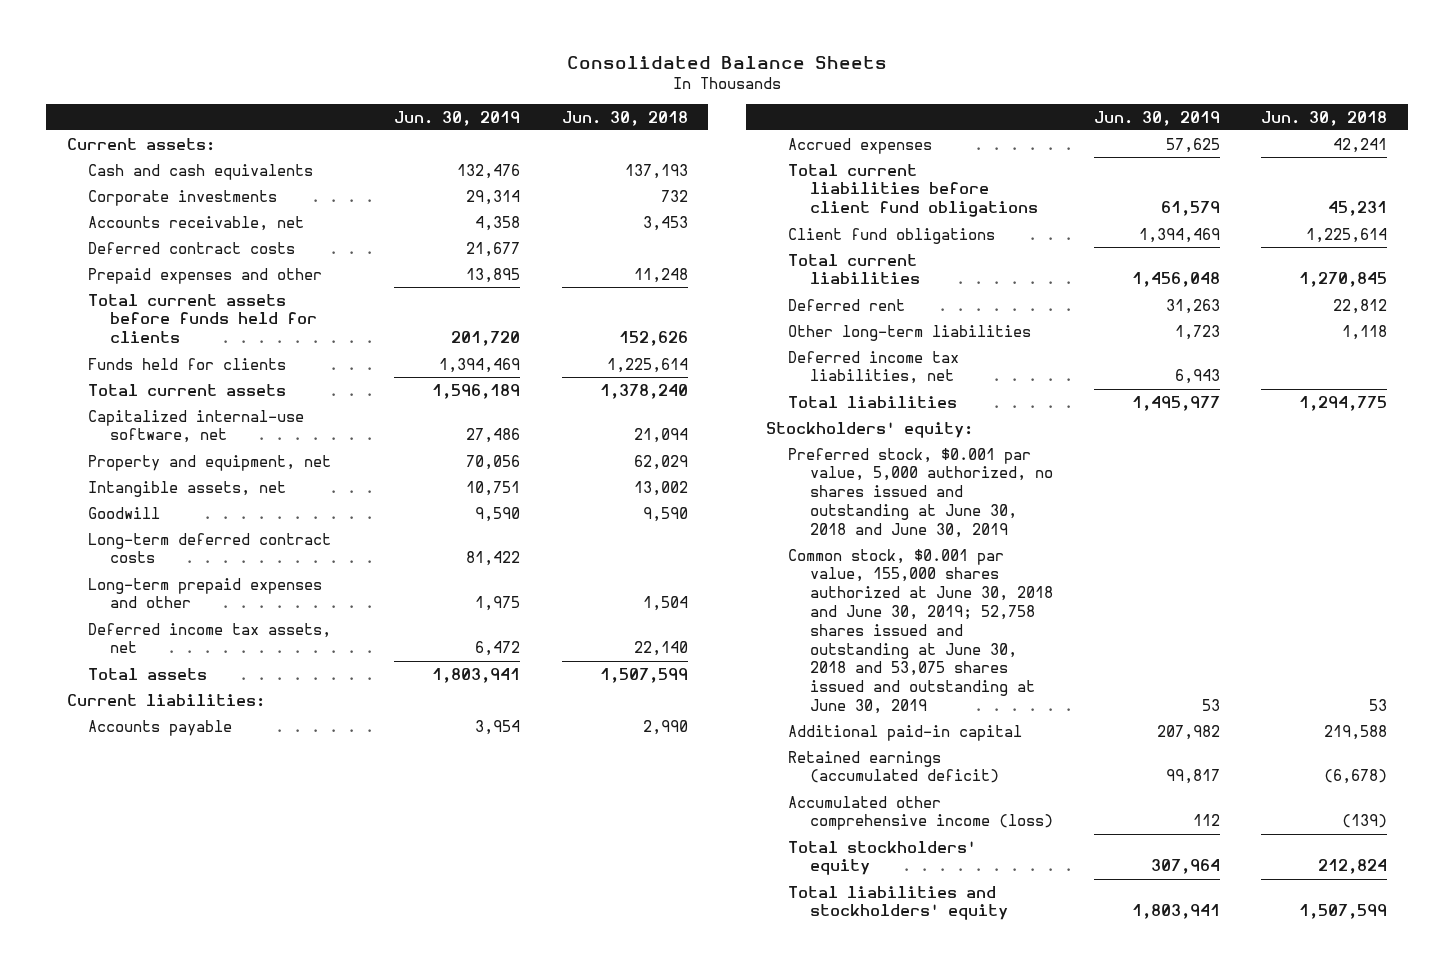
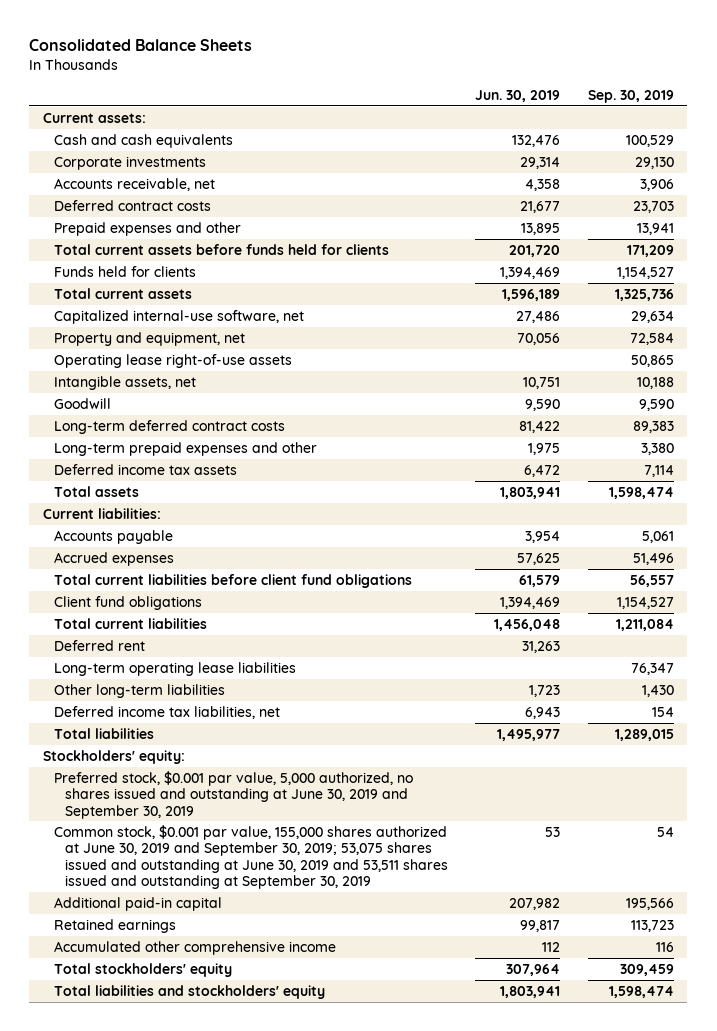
[561,110,688,126] Jun. 30, 2018 -> none
none -> [587,90,674,104] Sep. 30, 2019
none -> [53,353,292,368] Operating lease right-of-use assets
[88,622,332,654] Deferred income tax assets, net -> [53,463,237,475] Deferred income tax assets
none -> [53,661,296,676] Long-term operating lease liabilities
[787,447,1053,538] Preferred stock, $0.001 par value, 5,000 authorized, no shares issued and outstanding at June 30, 2018 and June 30, 2019 -> [53,770,413,819] Preferred stock, $0.001 par value, 5,000 authorized, no shares issued and outstanding at June 30, 2019 and September 30, 2019
[787,548,1053,714] Common stock, $0.001 par value, 155,000 shares authorized at June 30, 2018 and June 30, 2019; 52,758 shares issued and outstanding at June 30, 2018 and 53,075 shares issued and outstanding at June 30, 2019 -> [53,824,448,889] Common stock, $0.001 par value, 155,000 shares authorized at June 30, 2019 and September 30, 2019; 53,075 shares issued and outstanding at June 30, 2019 and 53,511 shares issued and outstanding at September 30, 2019
[787,750,999,784] Retained earnings (accumulated deficit) -> [53,918,176,933] Retained earnings
[787,795,1053,831] Accumulated other comprehensive income (loss) -> [53,940,336,955] Accumulated other comprehensive income

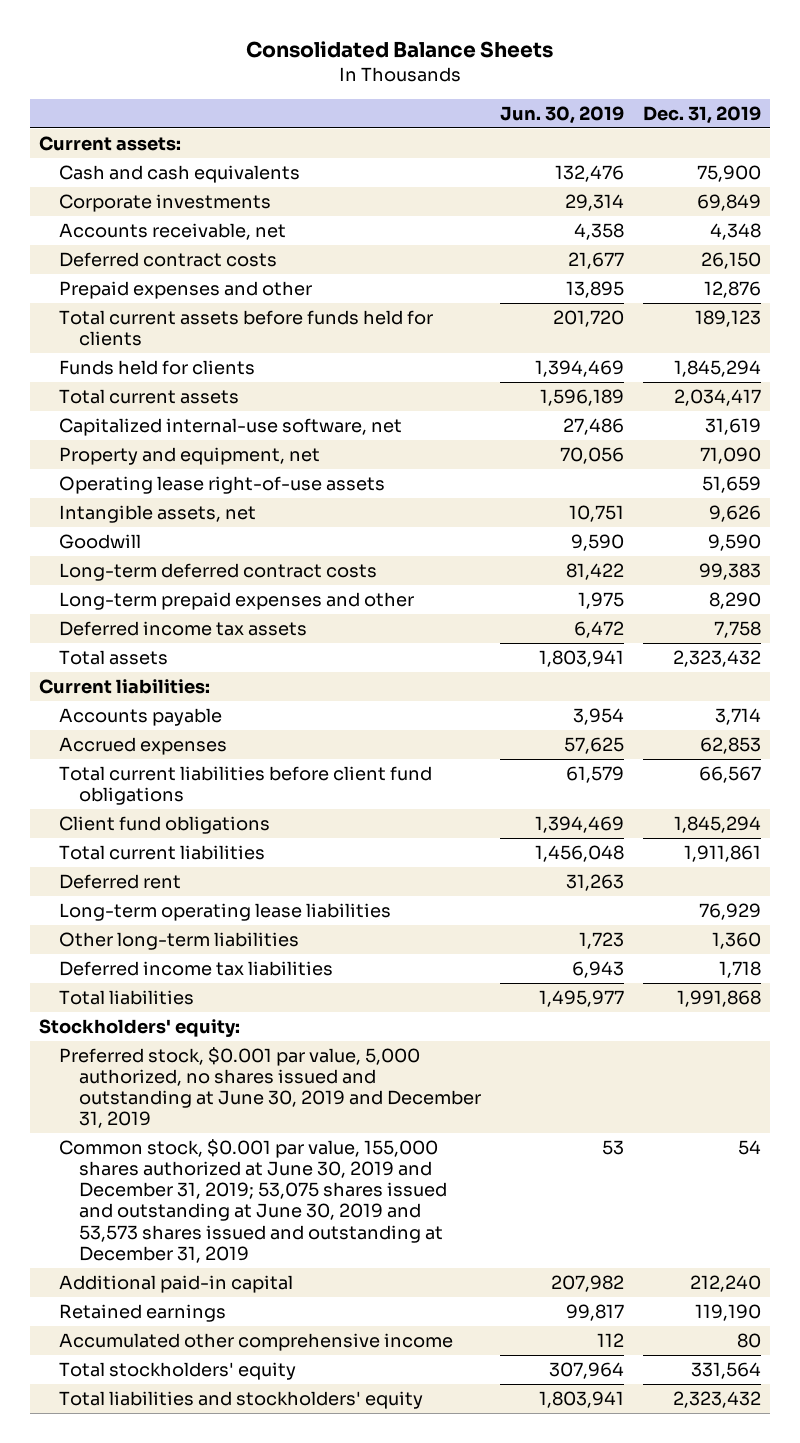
[587,90,674,104] Sep. 30, 2019 -> none
none -> [642,105,761,124] Dec. 31, 2019
[53,705,280,719] Deferred income tax liabilities, net -> [59,960,334,976] Deferred income tax liabilities
[53,770,413,819] Preferred stock, $0.001 par value, 5,000 authorized, no shares issued and outstanding at June 30, 2019 and September 30, 2019 -> [59,1046,481,1129] Preferred stock, $0.001 par value, 5,000 authorized, no shares issued and outstanding at June 30, 2019 and December 31, 2019
[53,824,448,889] Common stock, $0.001 par value, 155,000 shares authorized at June 30, 2019 and September 30, 2019; 53,075 shares issued and outstanding at June 30, 2019 and 53,511 shares issued and outstanding at September 30, 2019 -> [59,1138,447,1263] Common stock, $0.001 par value, 155,000 shares authorized at June 30, 2019 and December 31, 2019; 53,075 shares issued and outstanding at June 30, 2019 and 53,573 shares issued and outstanding at December 31, 2019

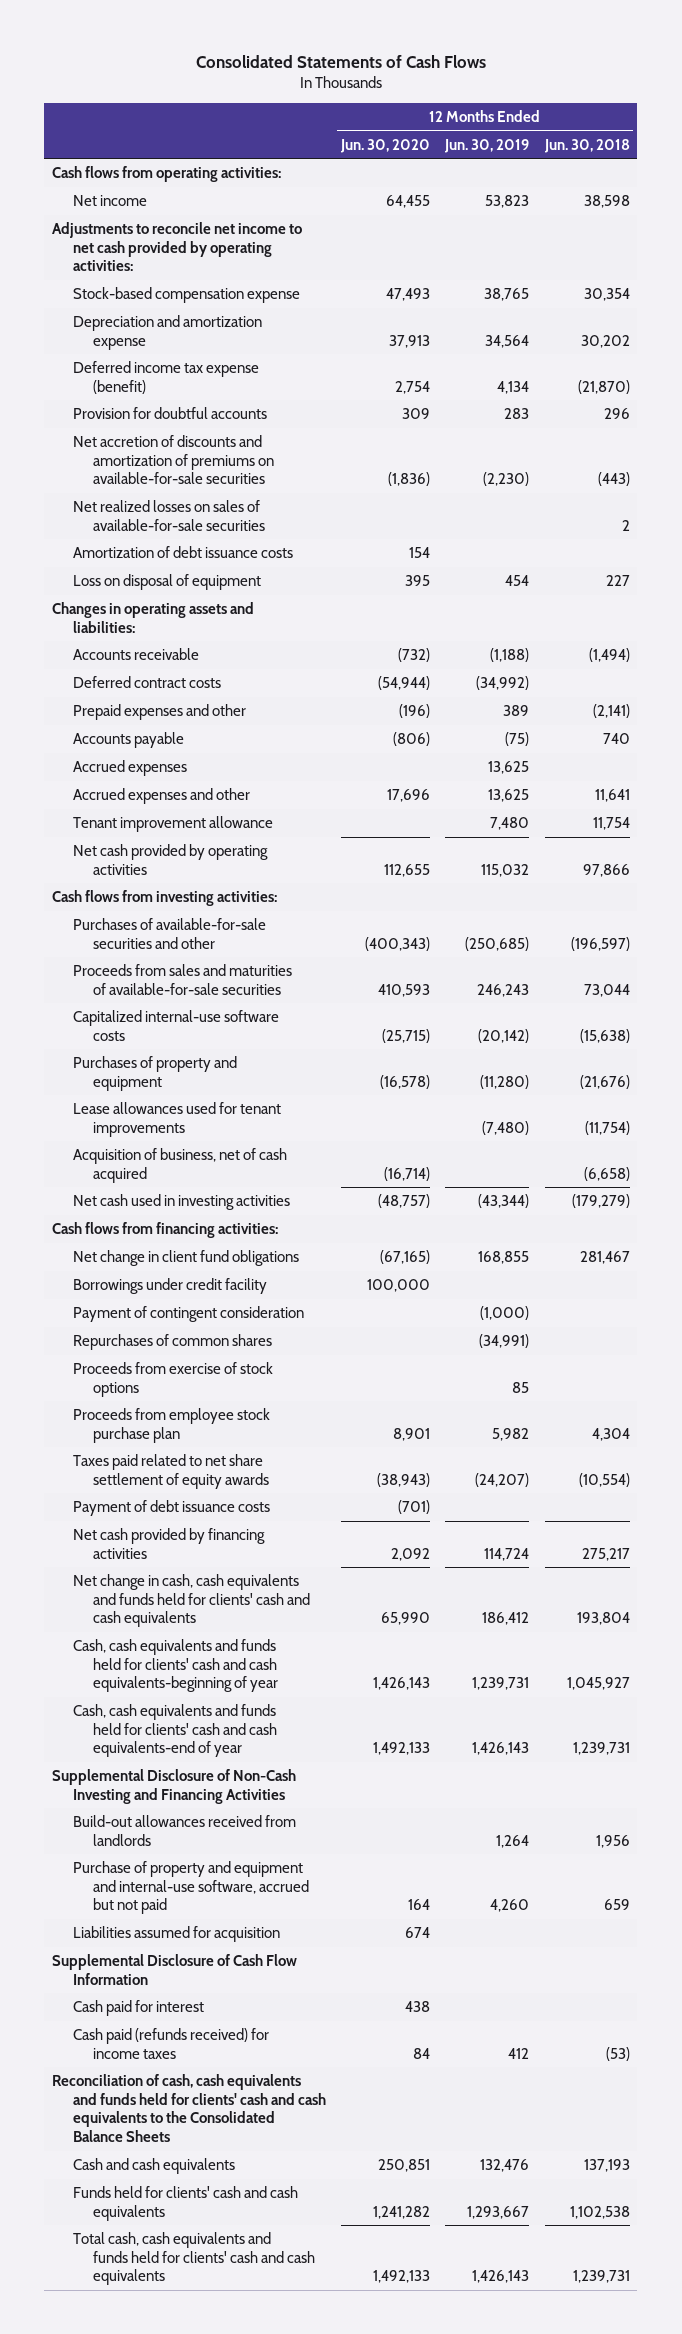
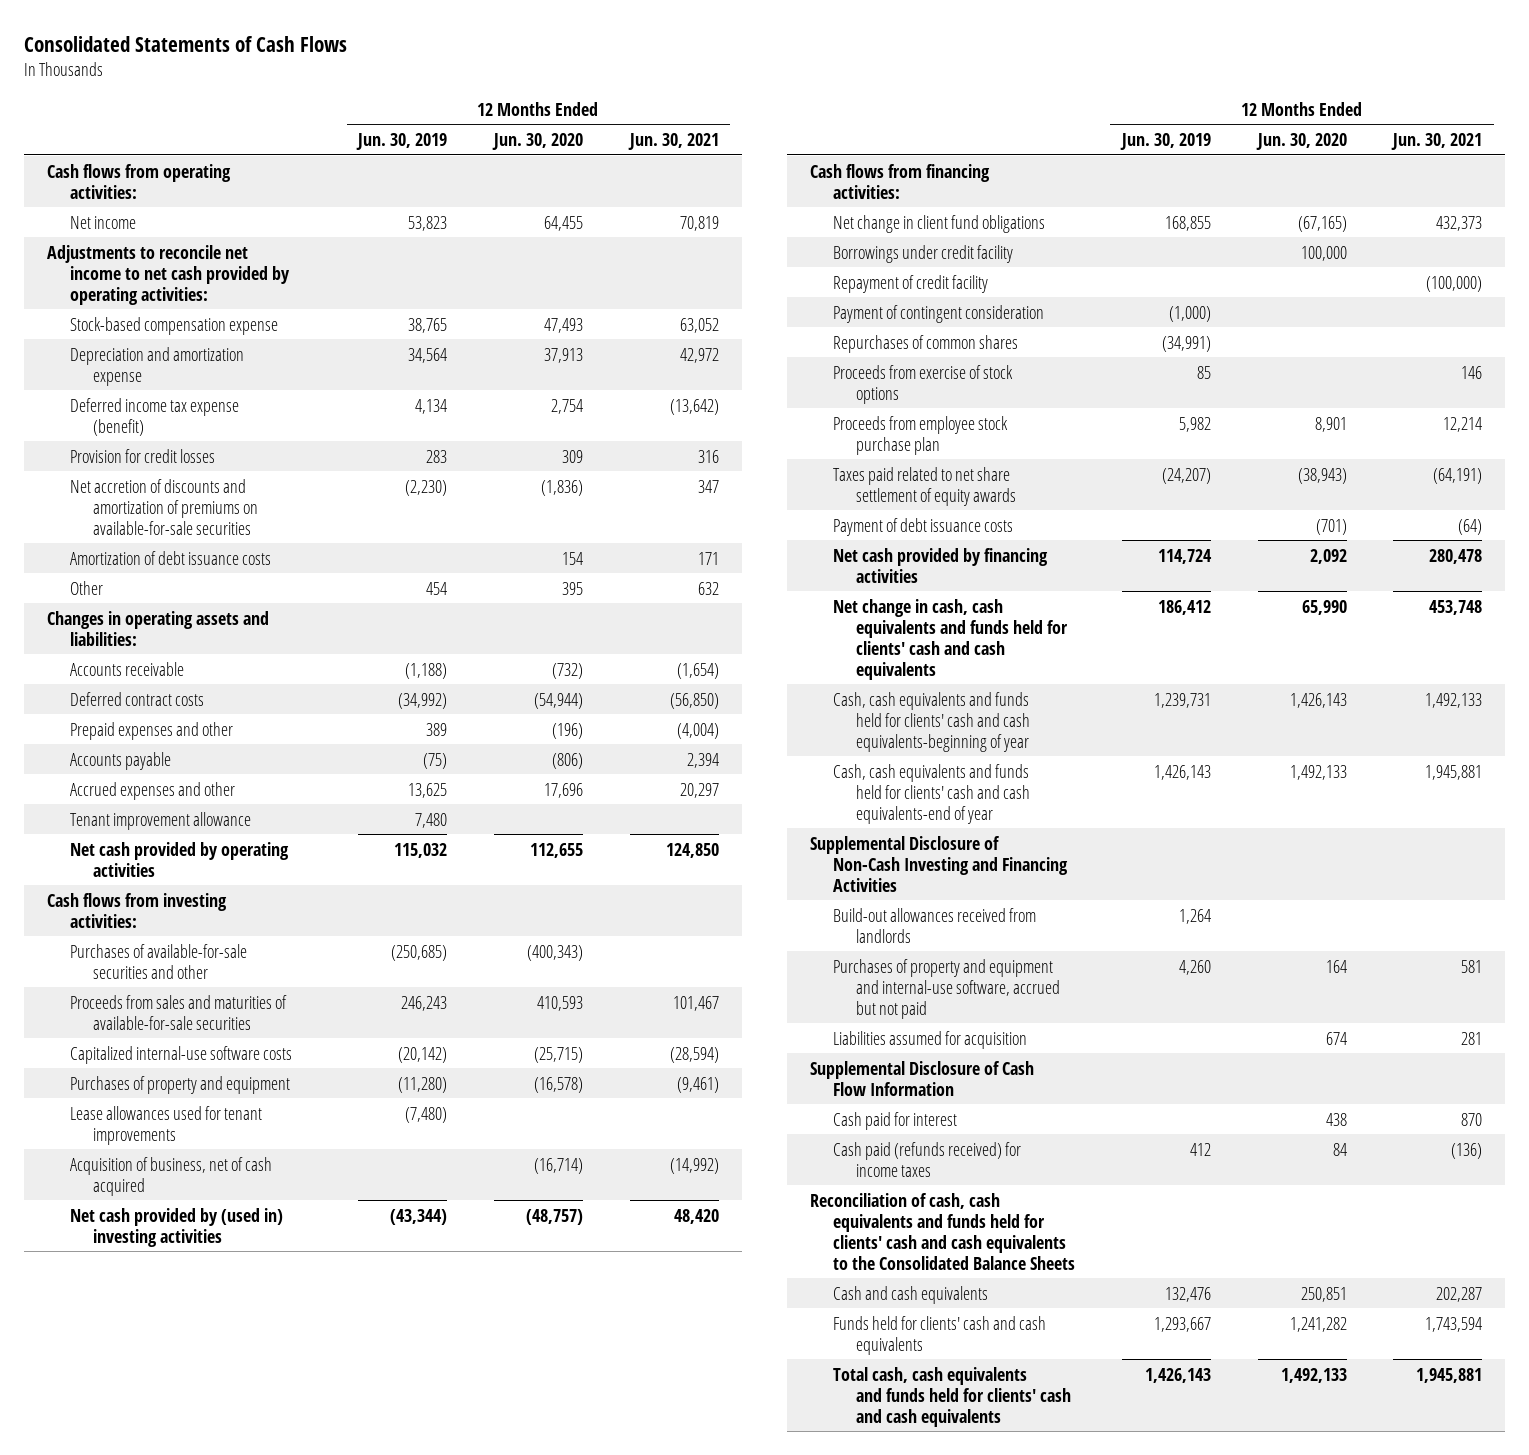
[543,138,630,153] Jun. 30, 2018 -> none
none -> [627,133,719,151] Jun. 30, 2021
[72,407,267,420] Provision for doubtful accounts -> [69,448,215,463] Provision for credit losses
[72,500,266,531] Net realized losses on sales of available-for-sale securities -> none
[72,574,261,591] Loss on disposal of equipment -> [69,580,103,595] Other
[72,760,187,777] Accrued expenses -> none
[72,1194,290,1211] Net cash used in investing activities -> [69,1207,283,1247] Net cash provided by (used in) investing activities
none -> [833,274,989,293] Repayment of credit facility
[72,1861,310,1915] Purchase of property and equipment and internal-use software, accrued but not paid -> [833,958,1061,1019] Purchases of property and equipment and internal-use software, accrued but not paid

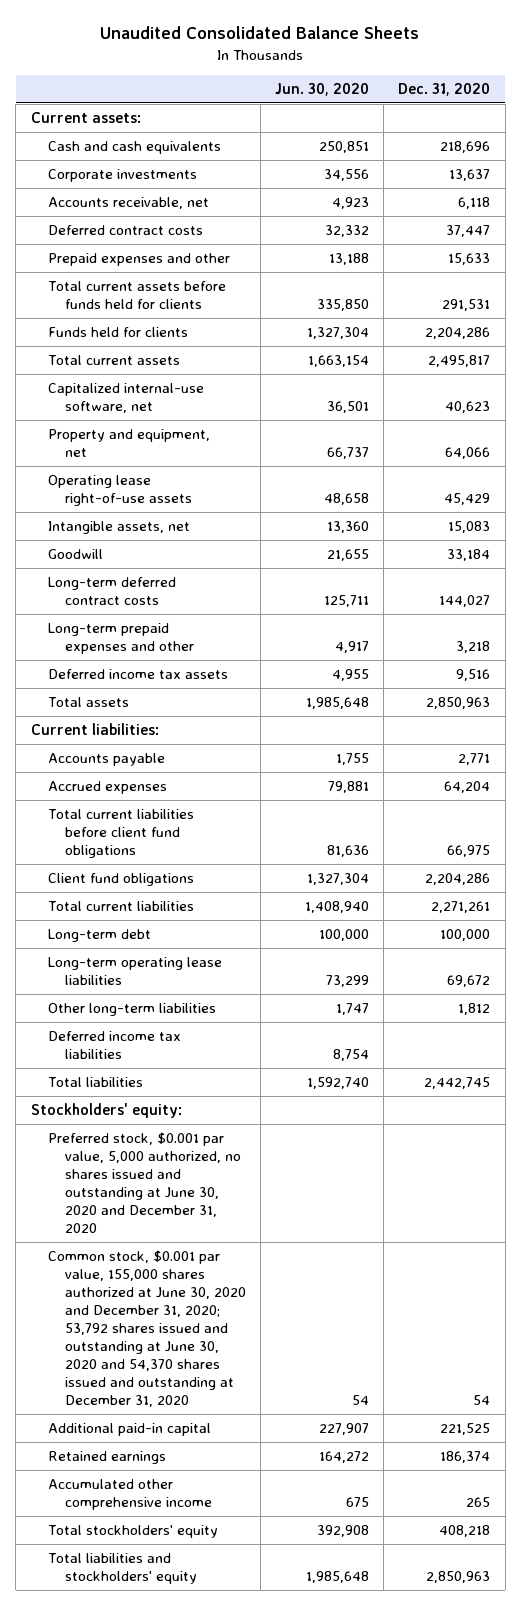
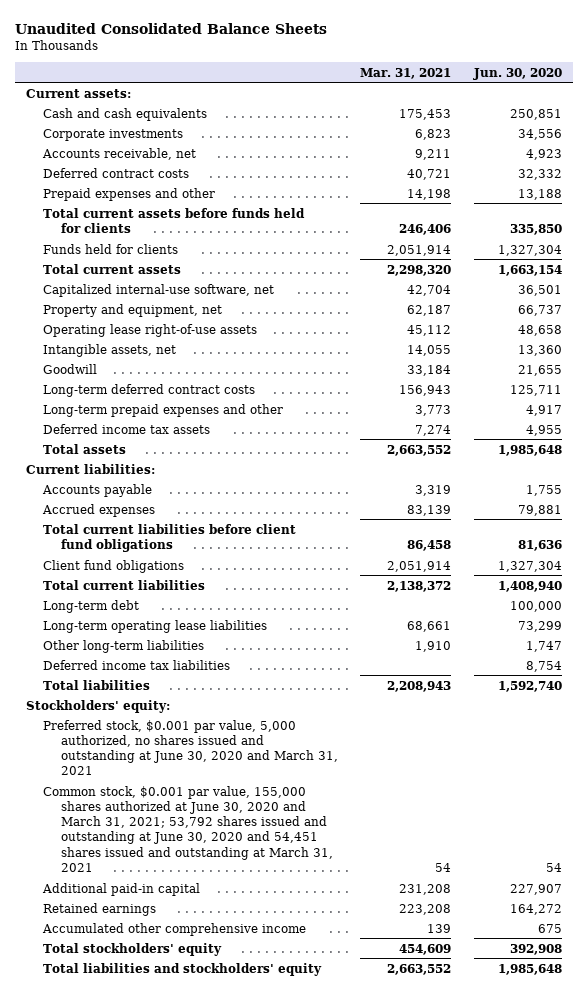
[398,82,491,96] Dec. 31, 2020 -> none
none -> [360,67,452,79] Mar. 31, 2021
[47,1131,241,1233] Preferred stock, $0.001 par value, 5,000 authorized, no shares issued and outstanding at June 30, 2020 and December 31, 2020 -> [43,719,338,776] Preferred stock, $0.001 par value, 5,000 authorized, no shares issued and outstanding at June 30, 2020 and March 31, 2021
[47,1249,246,1407] Common stock, $0.001 par value, 155,000 shares authorized at June 30, 2020 and December 31, 2020; 53,792 shares issued and outstanding at June 30, 2020 and 54,370 shares issued and outstanding at December 31, 2020 -> [43,785,333,873] Common stock, $0.001 par value, 155,000 shares authorized at June 30, 2020 and March 31, 2021; 53,792 shares issued and outstanding at June 30, 2020 and 54,451 shares issued and outstanding at March 31, 2021

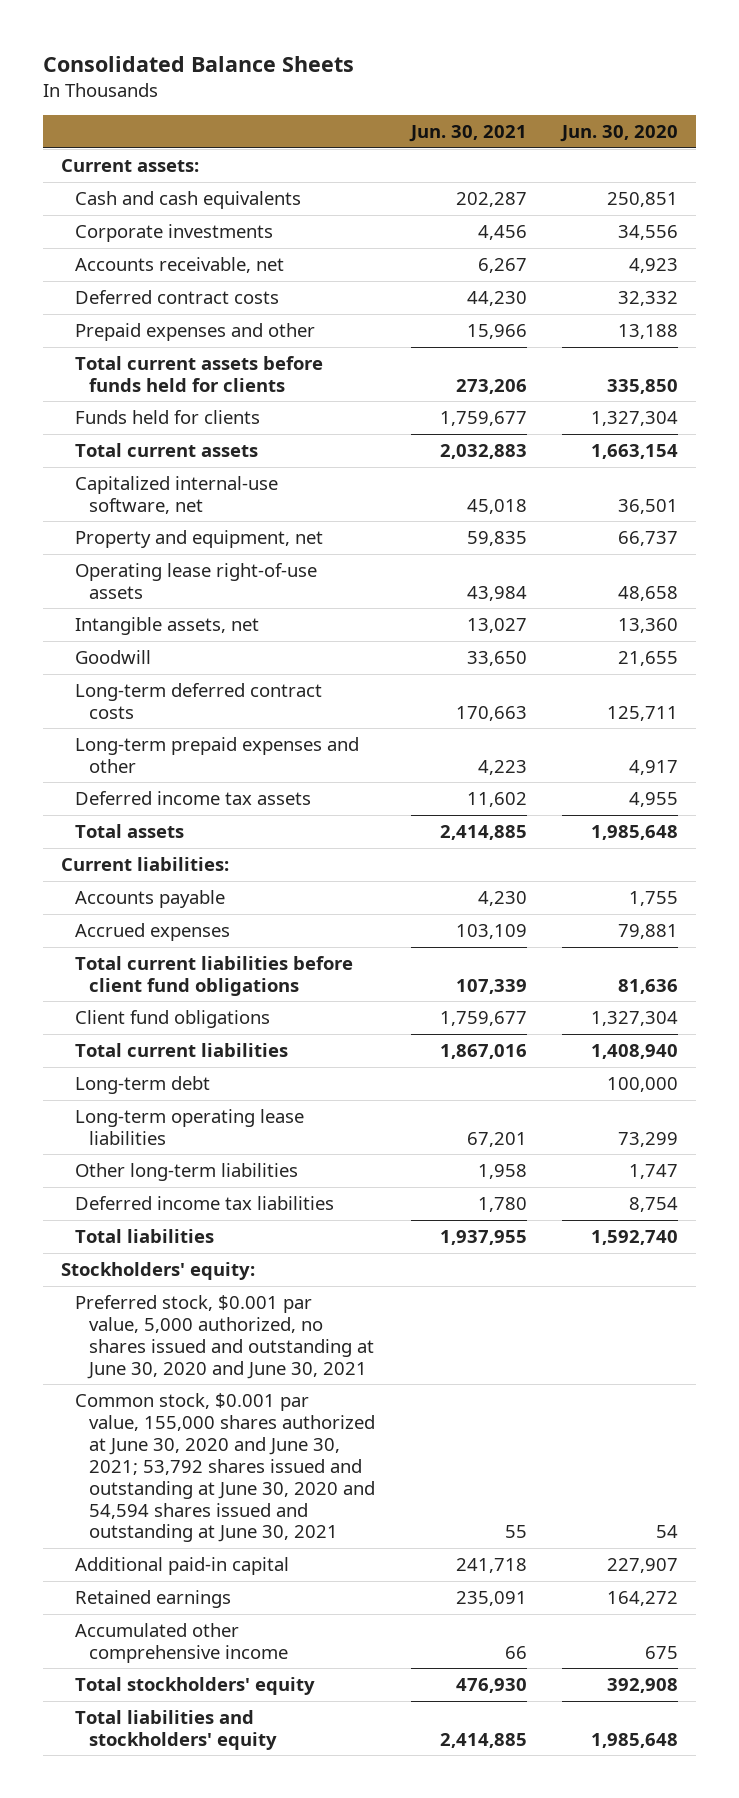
[14,22,327,34] Unaudited Consolidated Balance Sheets -> [42,55,354,72] Consolidated Balance Sheets
[360,67,452,79] Mar. 31, 2021 -> none
none -> [408,125,527,143] Jun. 30, 2021
[43,719,338,776] Preferred stock, $0.001 par value, 5,000 authorized, no shares issued and outstanding at June 30, 2020 and March 31, 2021 -> [74,1294,374,1379] Preferred stock, $0.001 par value, 5,000 authorized, no shares issued and outstanding at June 30, 2020 and June 30, 2021
[43,785,333,873] Common stock, $0.001 par value, 155,000 shares authorized at June 30, 2020 and March 31, 2021; 53,792 shares issued and outstanding at June 30, 2020 and 54,451 shares issued and outstanding at March 31, 2021 -> [74,1392,375,1543] Common stock, $0.001 par value, 155,000 shares authorized at June 30, 2020 and June 30, 2021; 53,792 shares issued and outstanding at June 30, 2020 and 54,594 shares issued and outstanding at June 30, 2021

